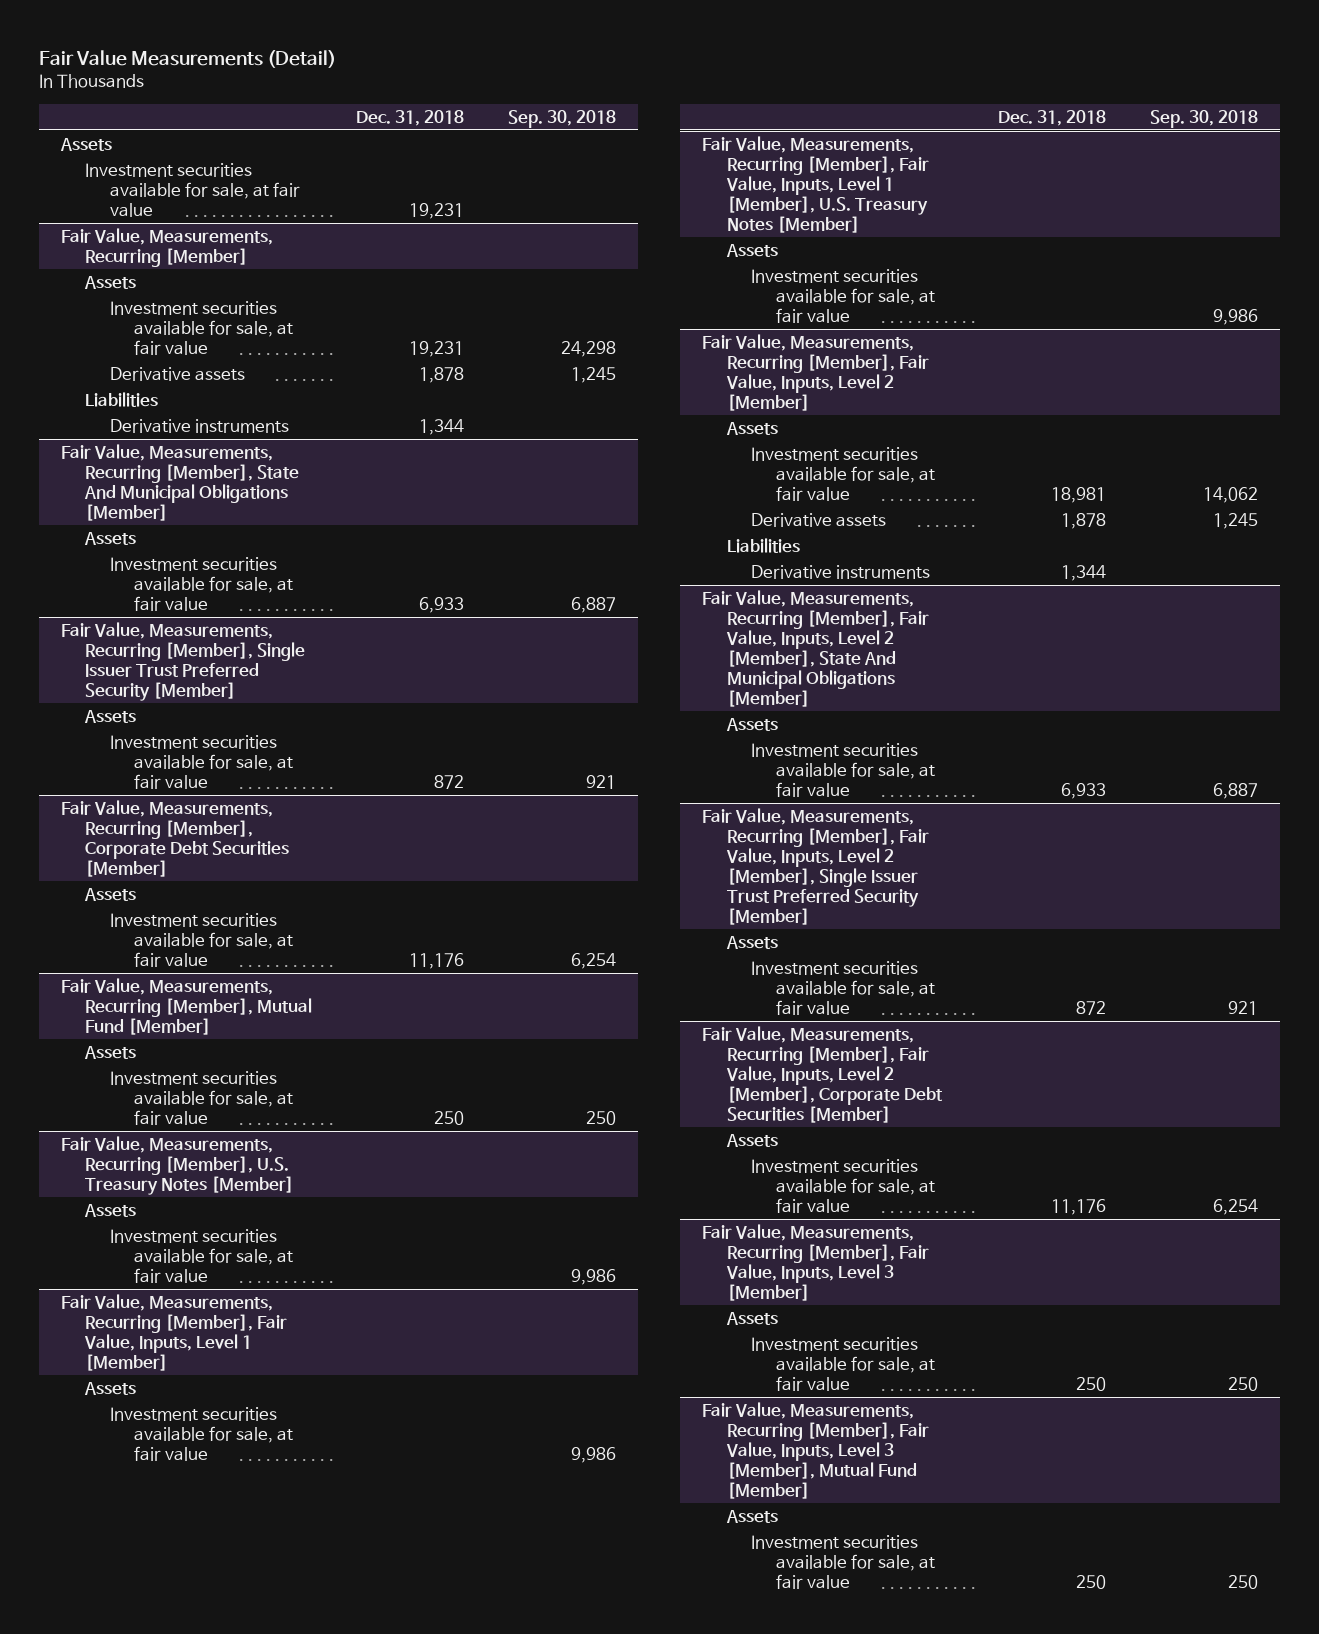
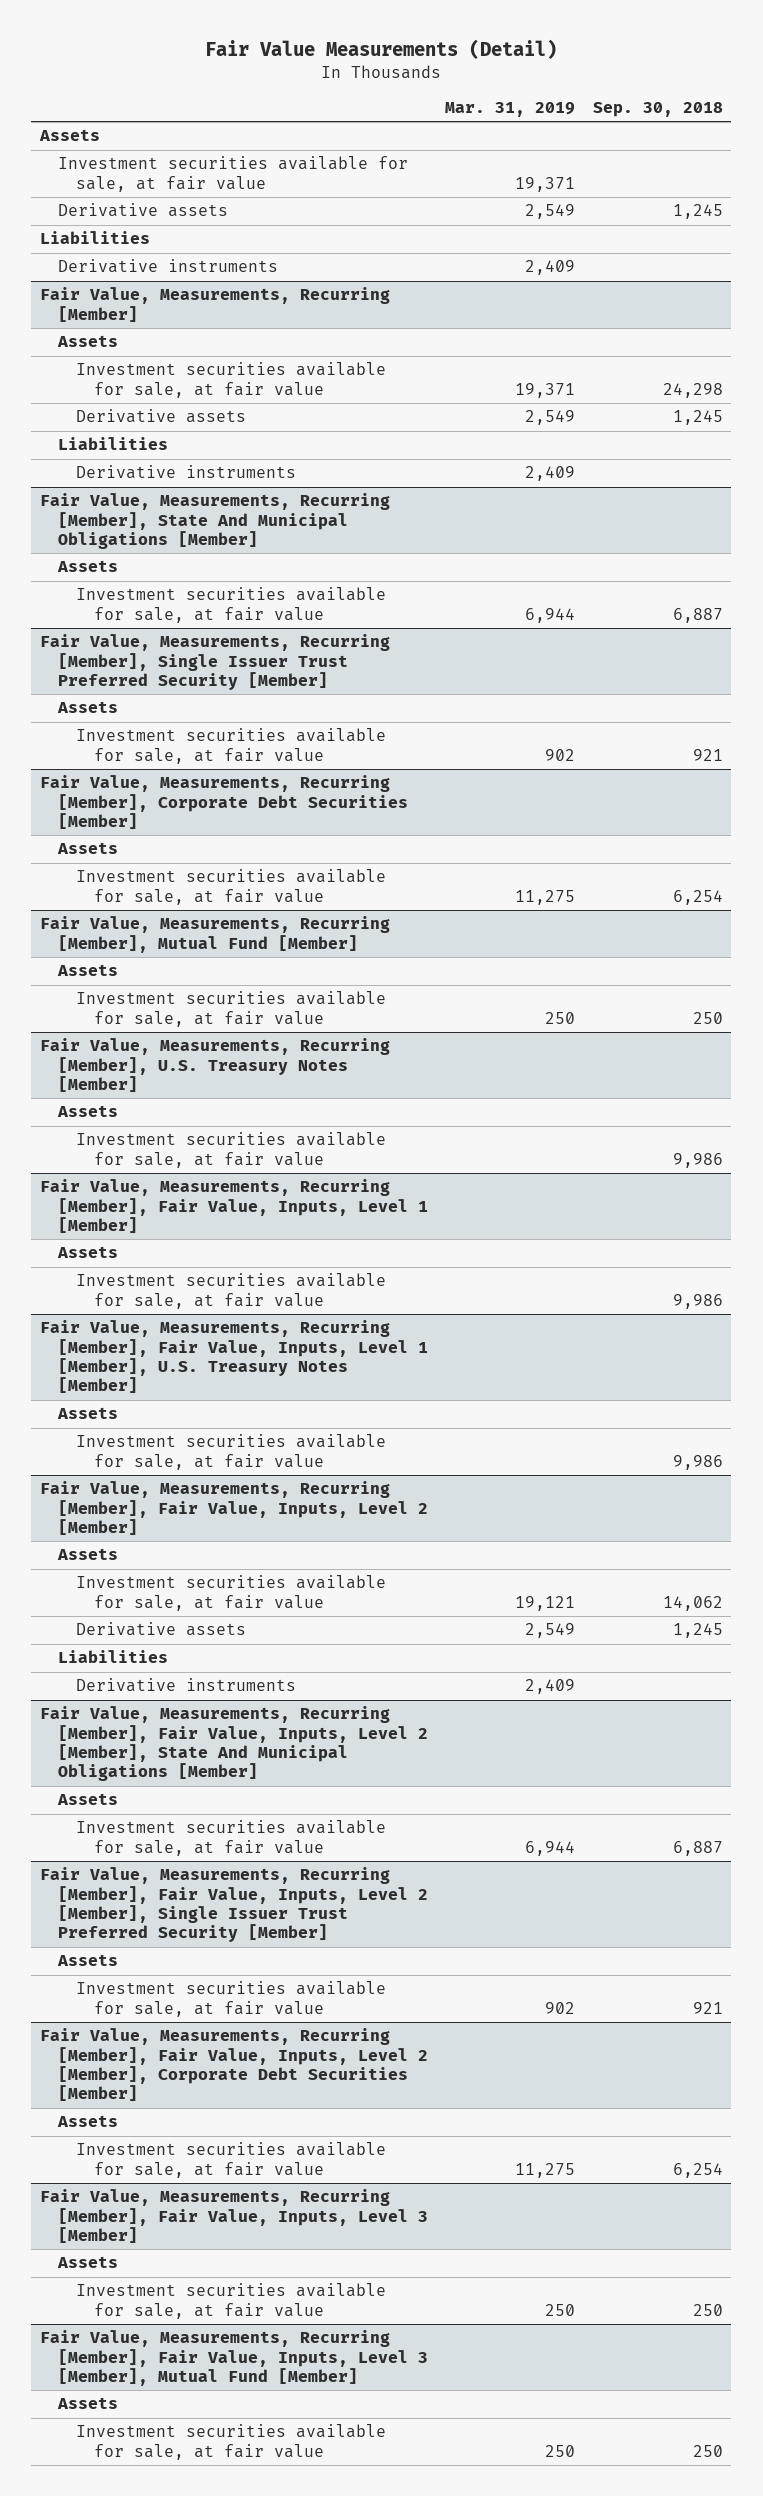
[356,109,465,126] Dec. 31, 2018 -> none
none -> [445,102,576,118] Mar. 31, 2019
none -> [58,203,229,218] Derivative assets
none -> [40,231,151,245] Liabilities
none -> [58,259,279,274] Derivative instruments

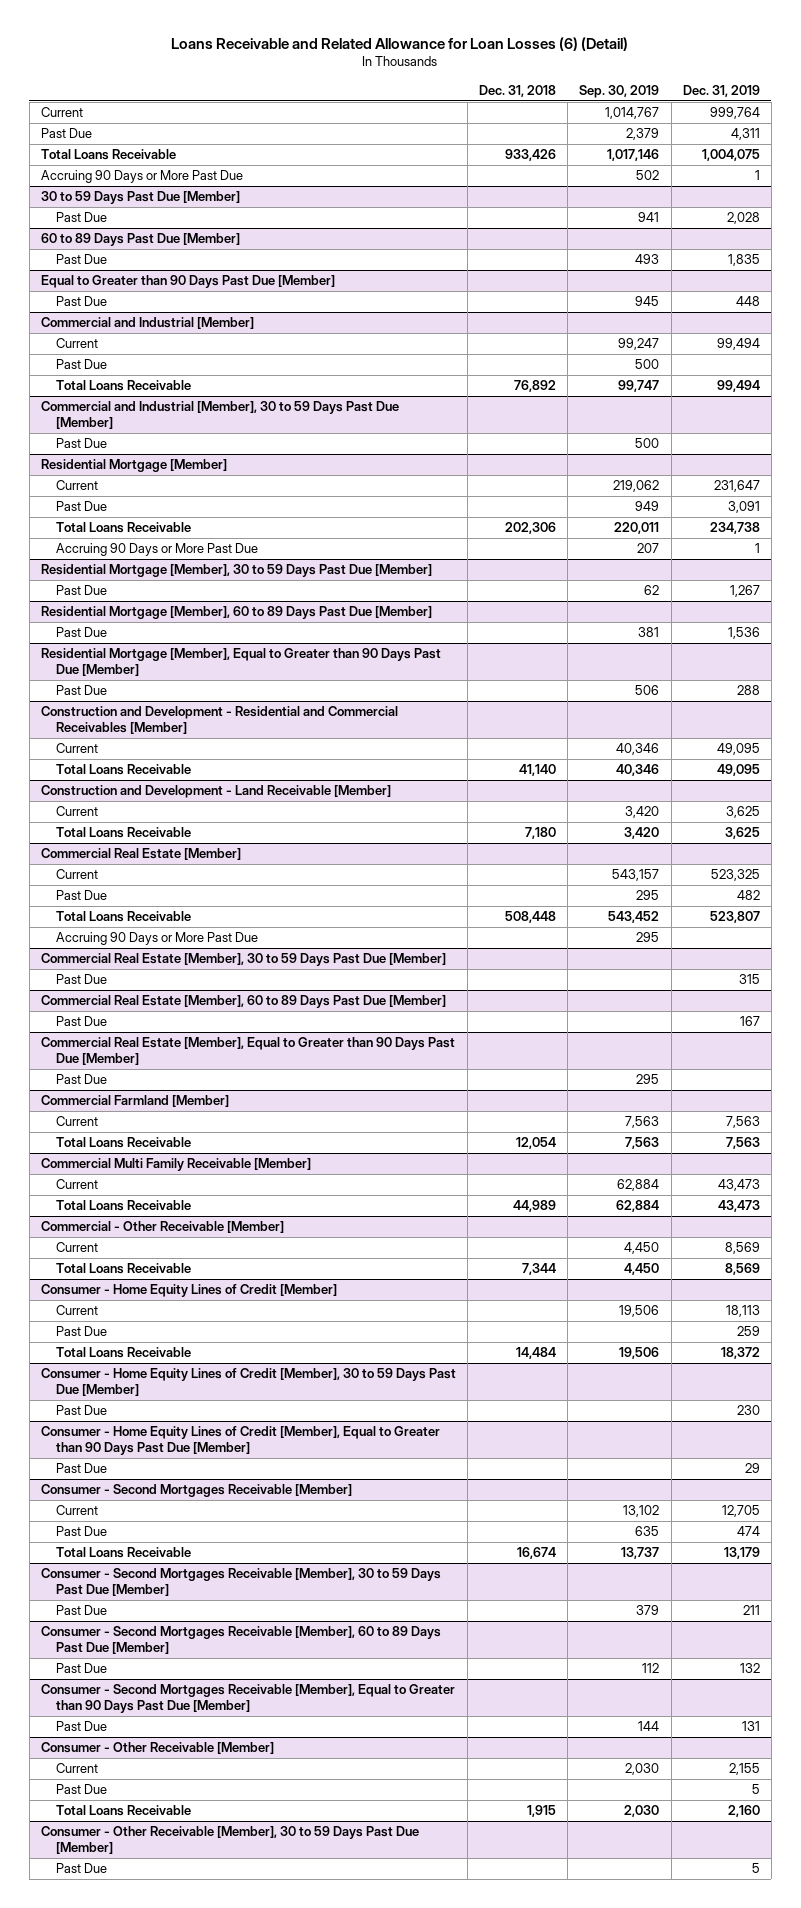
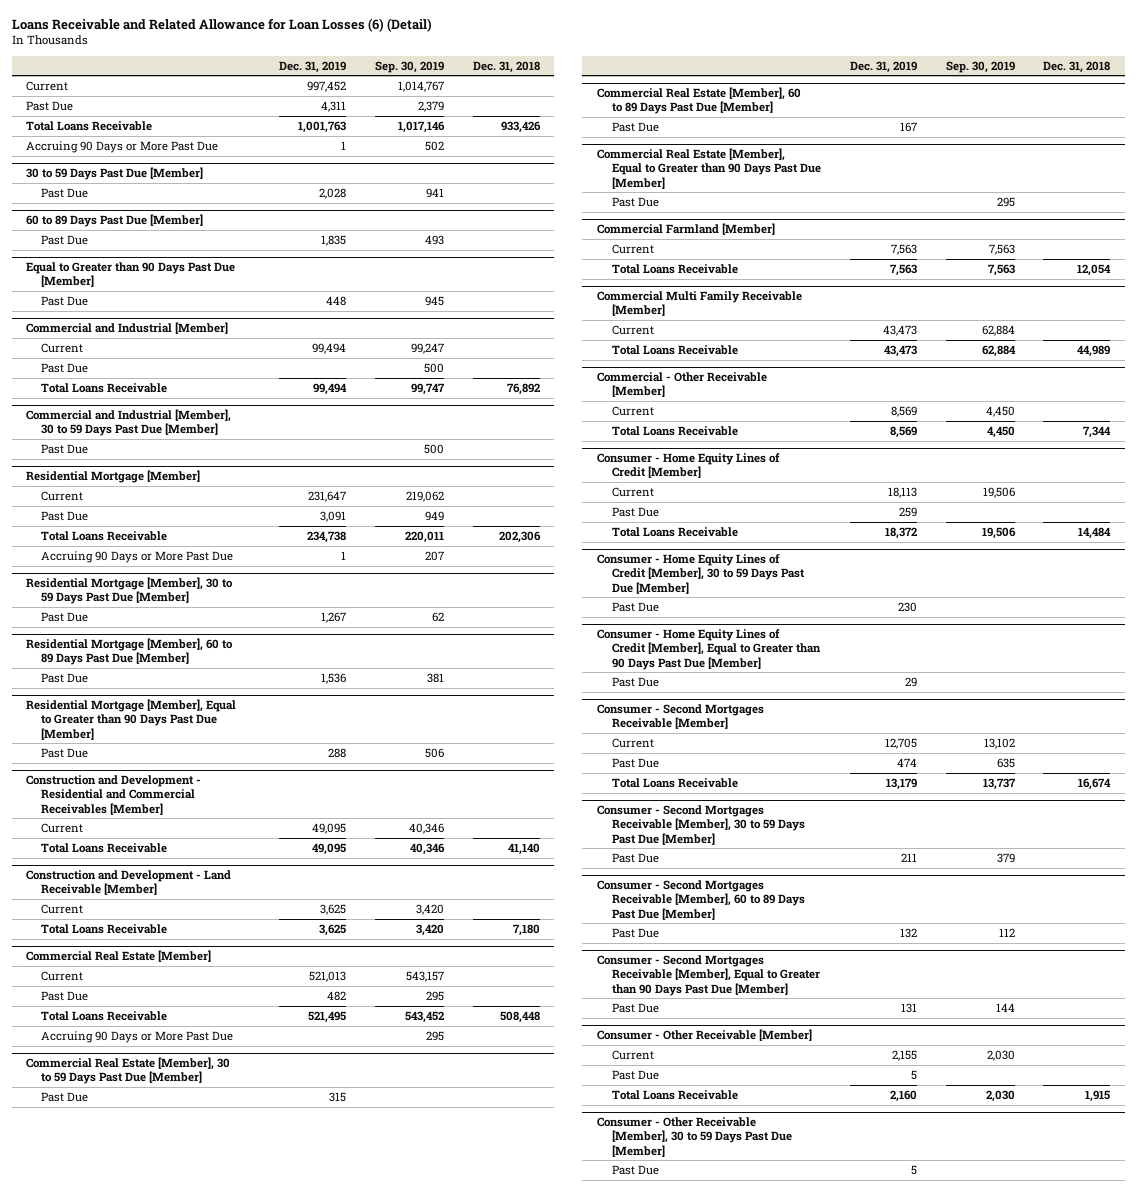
[709,107,760,120] 999,764 -> [307,80,347,92] 997,452
[701,149,760,162] 1,004,075 -> [298,120,347,133] 1,001,763
[710,869,760,882] 523,325 -> [309,970,347,982] 521,013
[709,911,760,924] 523,807 -> [308,1010,347,1023] 521,495

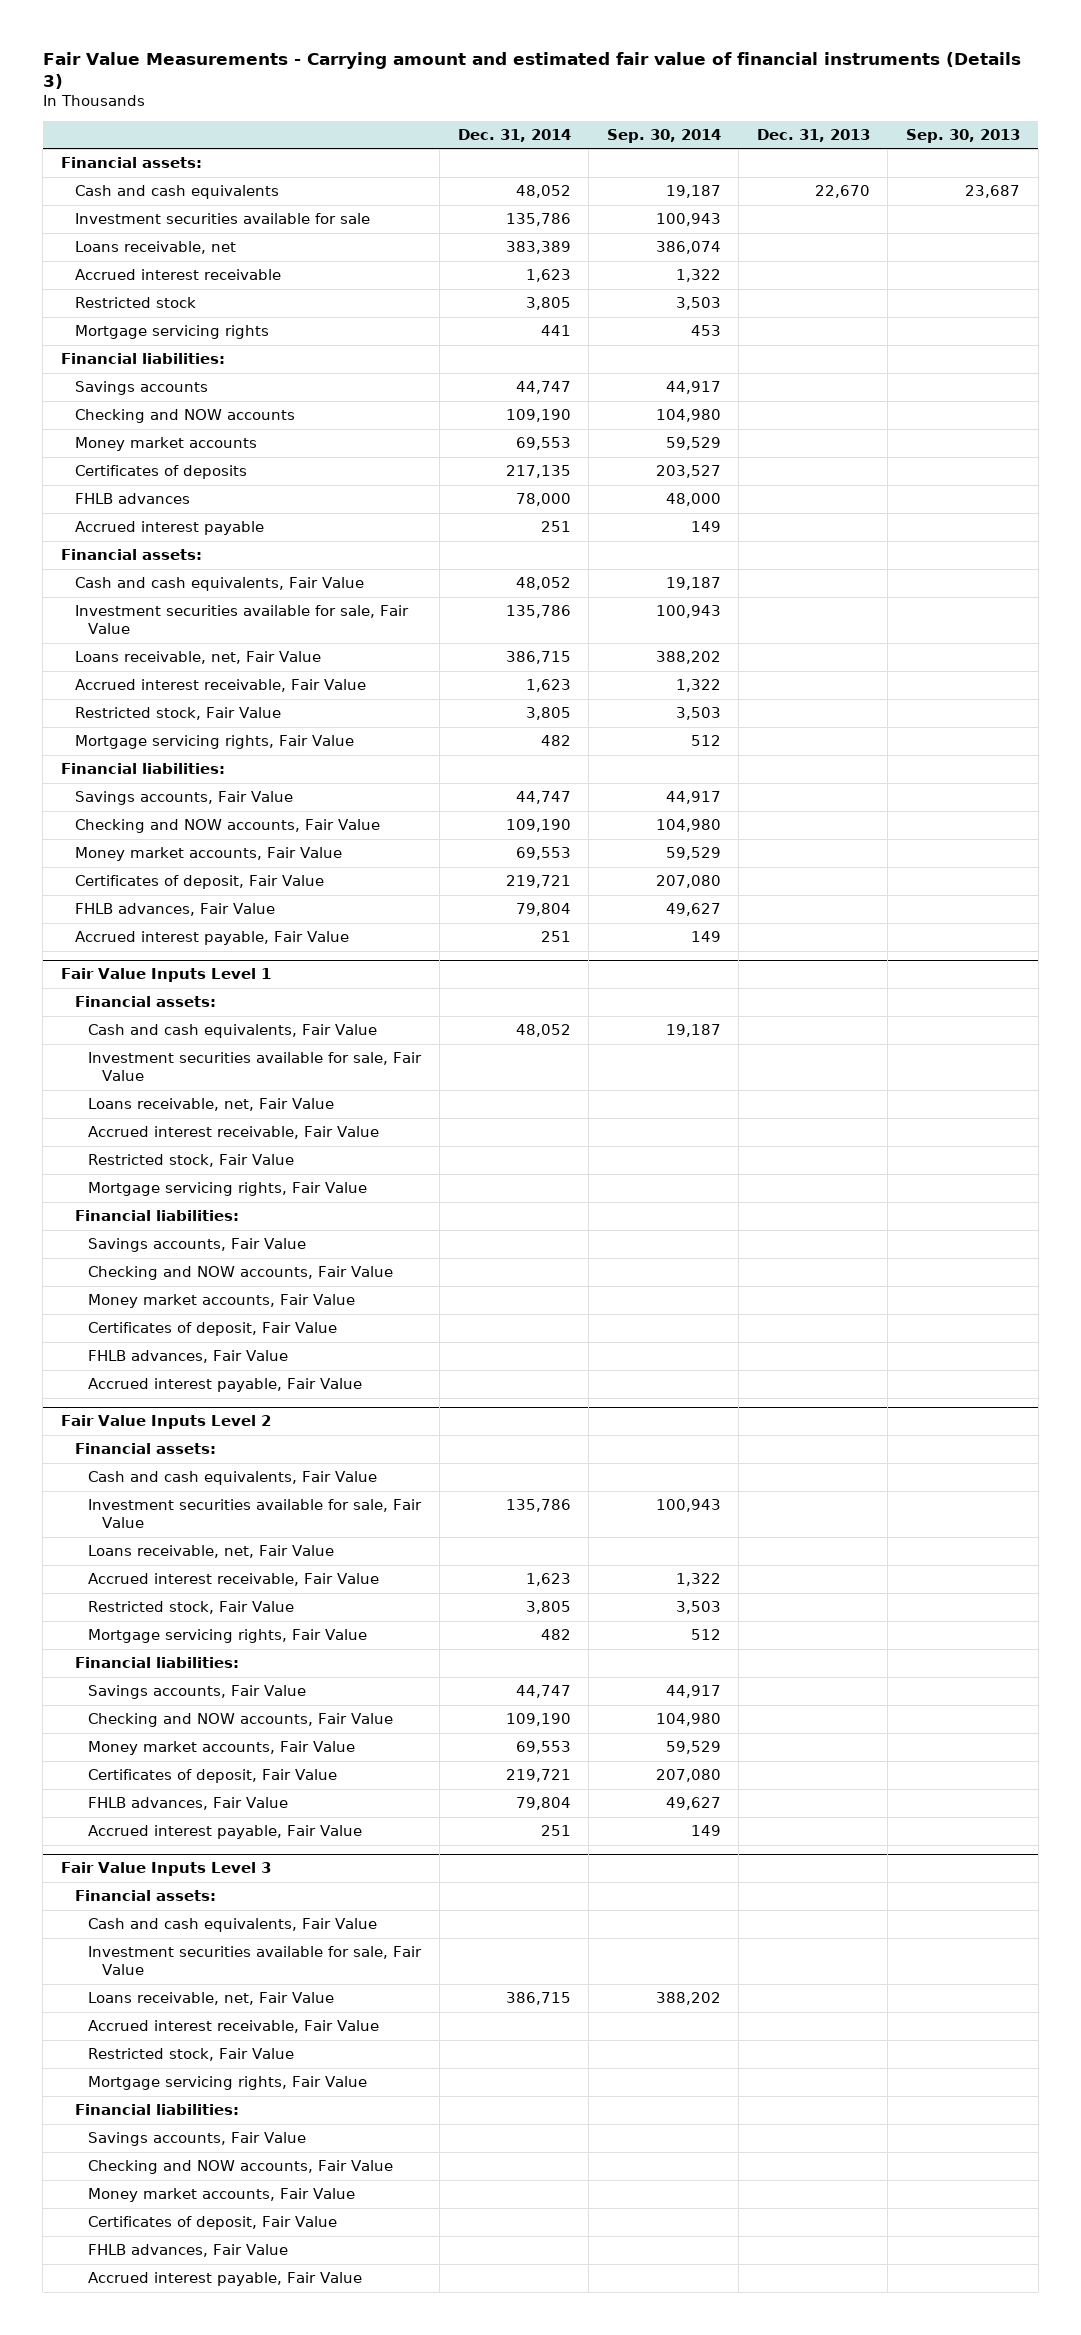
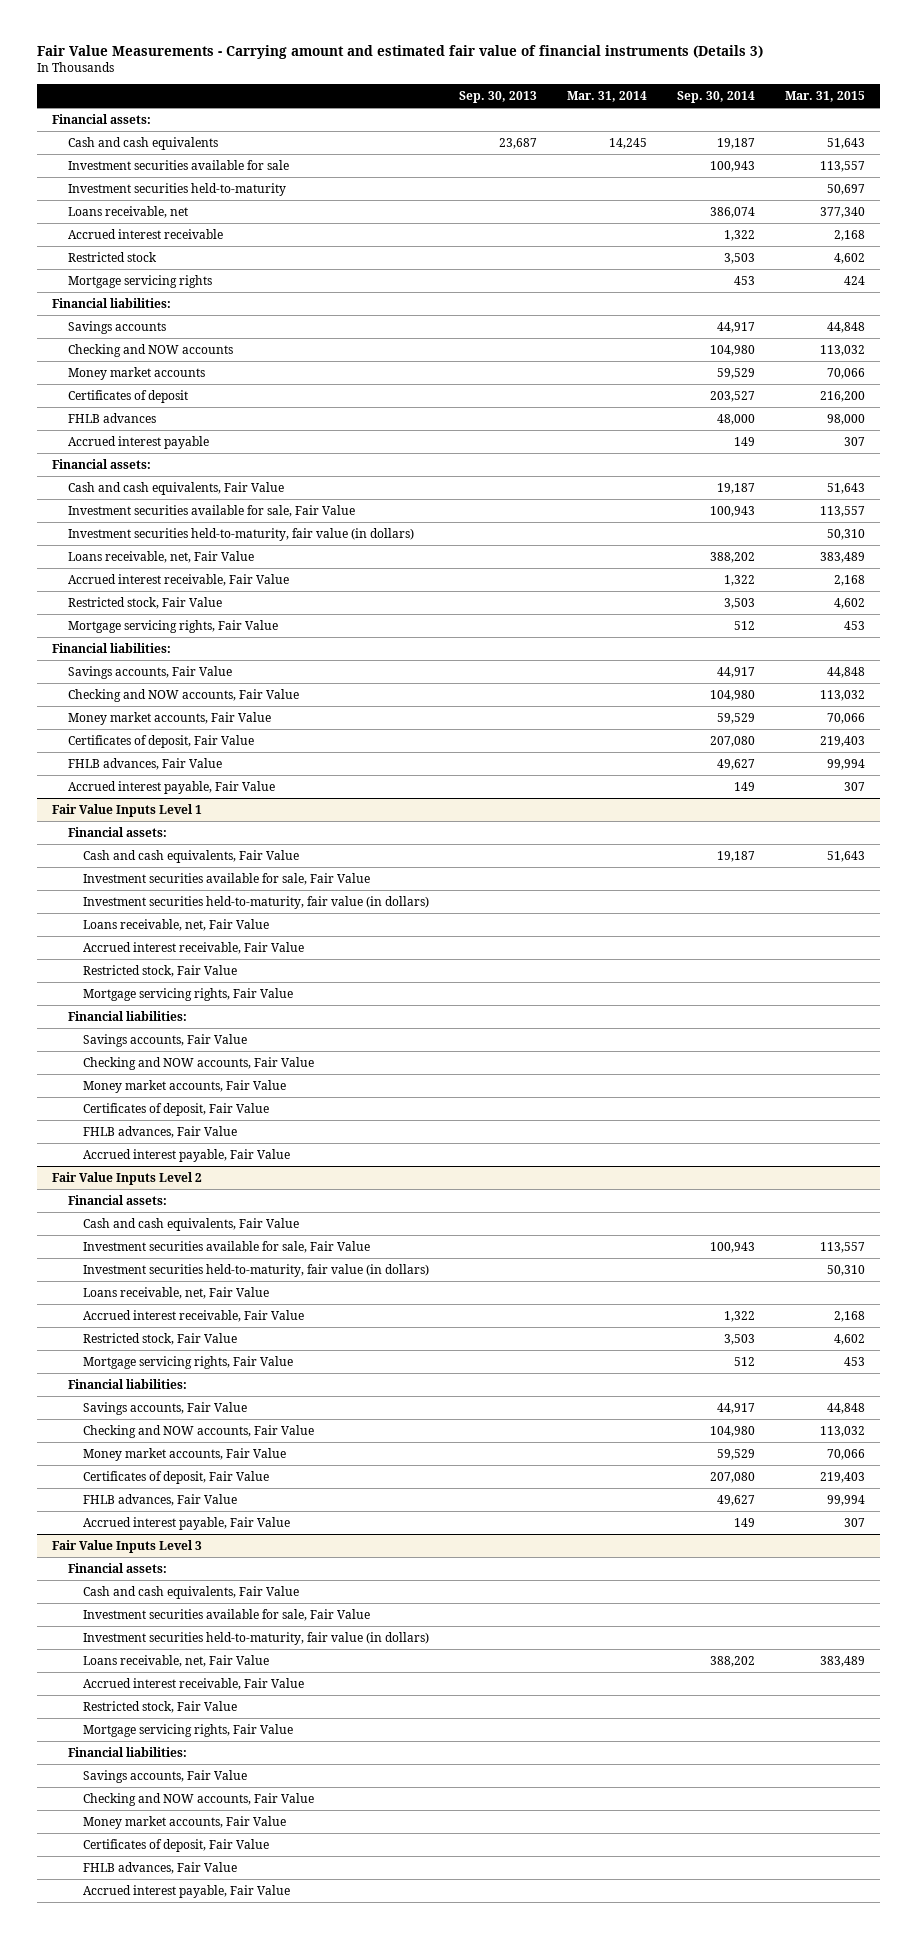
[457,128,571,142] Dec. 31, 2014 -> none
[756,128,870,142] Dec. 31, 2013 -> none
none -> [566,90,647,102] Mar. 31, 2014
none -> [785,90,866,102] Mar. 31, 2015
none -> [67,182,286,196] Investment securities held-to-maturity
[74,465,247,480] Certificates of deposits -> [67,389,188,403] Certificates of deposit
none -> [67,527,414,541] Investment securities held-to-maturity, fair value (in dollars)
none -> [82,895,429,909] Investment securities held-to-maturity, fair value (in dollars)
none -> [82,1263,429,1277] Investment securities held-to-maturity, fair value (in dollars)
none -> [82,1631,429,1645] Investment securities held-to-maturity, fair value (in dollars)

